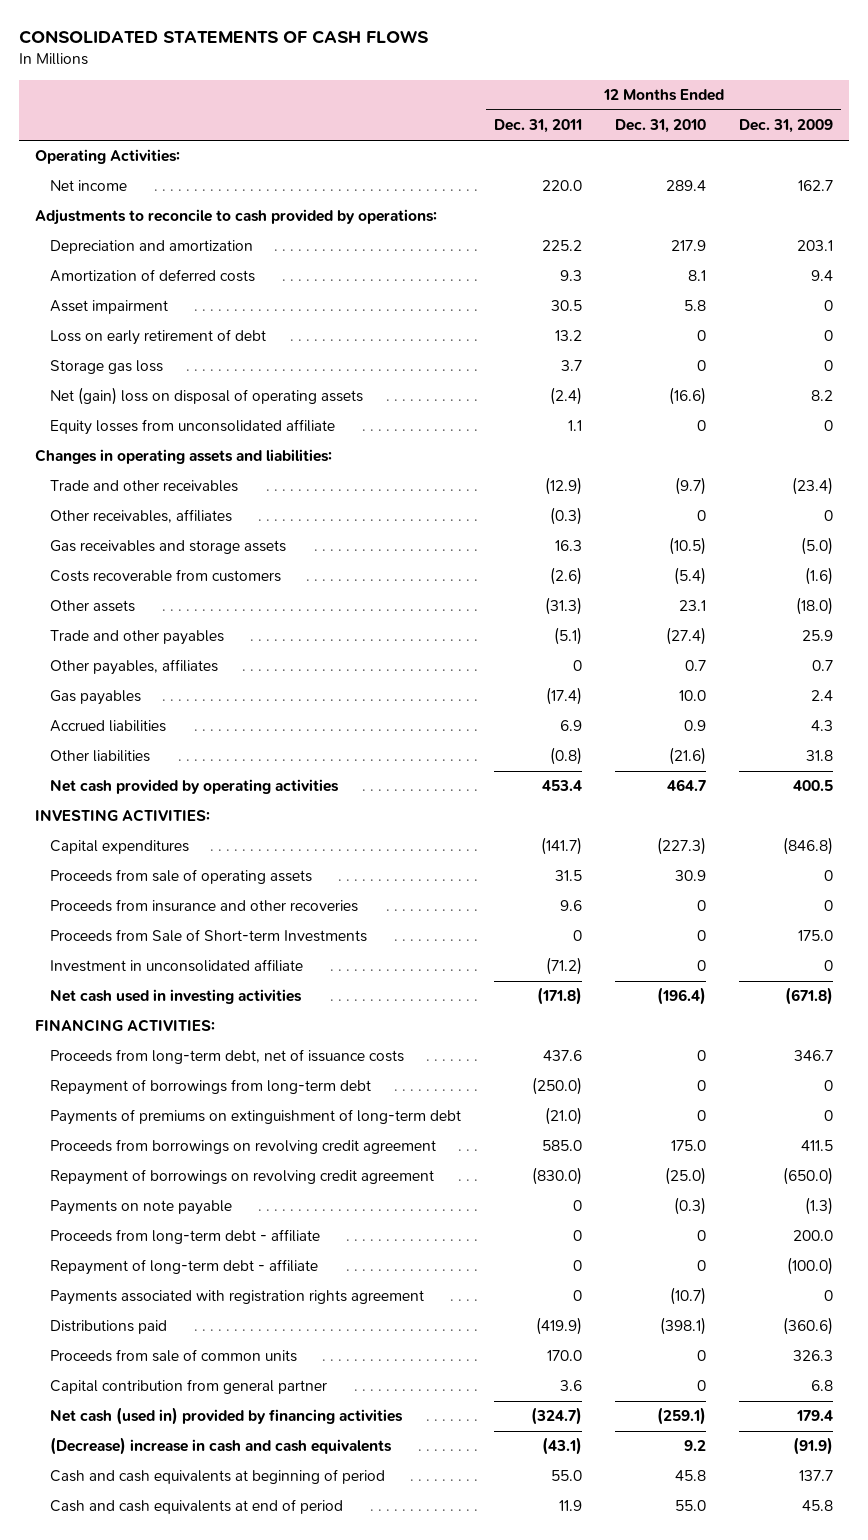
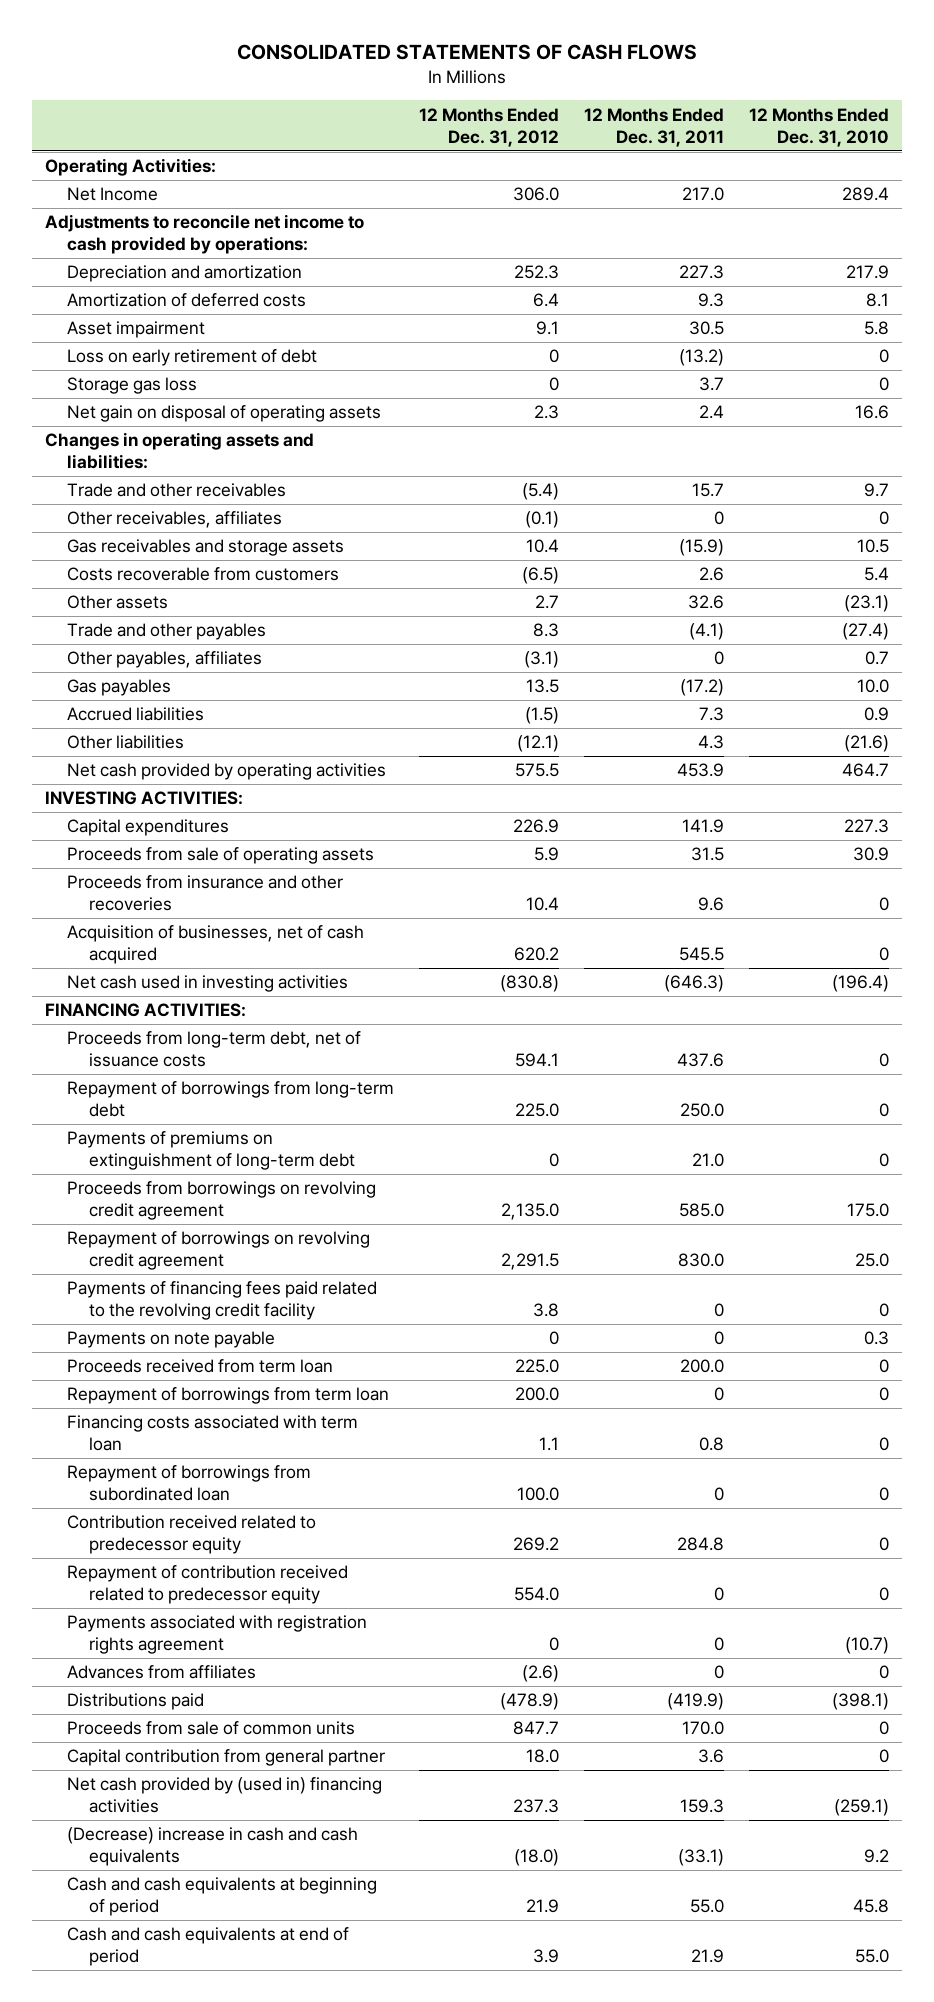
[738,119,833,134] Dec. 31, 2009 -> none
none -> [419,107,560,147] 12 Months Ended Dec. 31, 2012
[50,180,128,192] Net income -> [66,187,158,202] Net Income
[542,180,583,192] 220.0 -> [682,187,725,202] 217.0
[34,209,437,226] Adjustments to reconcile to cash provided by operations: -> [44,214,364,255] Adjustments to reconcile net income to cash provided by operations:
[542,240,583,252] 225.2 -> [679,265,725,280] 227.3
[555,330,583,342] 13.2 -> [679,349,725,367] (13.2)
[50,419,336,436] Equity losses from unconsolidated affiliate -> none
[50,387,364,406] Net (gain) loss on disposal of operating assets -> [66,405,381,423] Net gain on disposal of operating assets
[550,387,583,406] (2.4) -> [699,405,725,420] 2.4
[669,387,707,406] (16.6) -> [855,405,890,420] 16.6
[545,477,583,496] (12.9) -> [692,483,725,498] 15.7
[675,477,707,496] (9.7) -> [864,483,890,498] 9.7
[550,507,583,526] (0.3) -> [714,511,725,526] 0
[555,540,583,552] 16.3 -> [679,539,725,557] (15.9)
[669,537,707,556] (10.5) -> [857,539,890,554] 10.5
[550,567,583,586] (2.6) -> [699,567,725,582] 2.6
[674,567,707,586] (5.4) -> [864,567,890,582] 5.4
[545,597,583,616] (31.3) -> [688,595,725,610] 32.6
[679,600,707,612] 23.1 -> [844,595,890,613] (23.1)
[554,627,583,646] (5.1) -> [689,623,725,641] (4.1)
[546,687,583,706] (17.4) -> [680,679,725,697] (17.2)
[560,720,583,732] 6.9 -> [699,707,725,722] 7.3
[550,747,583,766] (0.8) -> [698,735,725,750] 4.3
[542,780,583,792] 453.4 -> [677,763,725,778] 453.9
[541,837,583,856] (141.7) -> [682,819,725,834] 141.9
[657,837,707,856] (227.3) -> [844,819,890,834] 227.3
[50,929,368,943] Proceeds from Sale of Short-term Investments -> none
[50,959,304,973] Investment in unconsolidated affiliate -> none
none -> [66,925,364,965] Acquisition of businesses, net of cash acquired
[537,987,583,1006] (171.8) -> [664,975,725,993] (646.3)
[532,1077,583,1096] (250.0) -> [680,1103,725,1118] 250.0
[545,1107,583,1126] (21.0) -> [692,1153,725,1168] 21.0
[50,1229,321,1245] Proceeds from long-term debt - affiliate -> none
[50,1259,319,1276] Repayment of long-term debt - affiliate -> none
[532,1167,583,1186] (830.0) -> [678,1253,725,1268] 830.0
[665,1167,707,1186] (25.0) -> [855,1253,890,1268] 25.0
none -> [66,1281,377,1321] Payments of financing fees paid related to the revolving credit facility
[674,1197,707,1216] (0.3) -> [864,1331,890,1346] 0.3
none -> [66,1359,333,1374] Proceeds received from term loan
none -> [66,1387,389,1405] Repayment of borrowings from term loan
none -> [66,1415,358,1452] Financing costs associated with term loan
none -> [66,1465,311,1502] Repayment of borrowings from subordinated loan
none -> [66,1515,316,1555] Contribution received related to predecessor equity
none -> [66,1565,348,1605] Repayment of contribution received related to predecessor equity
none -> [66,1665,256,1680] Advances from affiliates
[50,1407,404,1426] Net cash (used in) provided by financing activities -> [66,1777,382,1814] Net cash provided by (used in) financing activities
[531,1407,583,1426] (324.7) -> [680,1799,725,1814] 159.3
[542,1437,583,1456] (43.1) -> [678,1849,725,1867] (33.1)
[559,1500,583,1512] 11.9 -> [691,1949,725,1964] 21.9

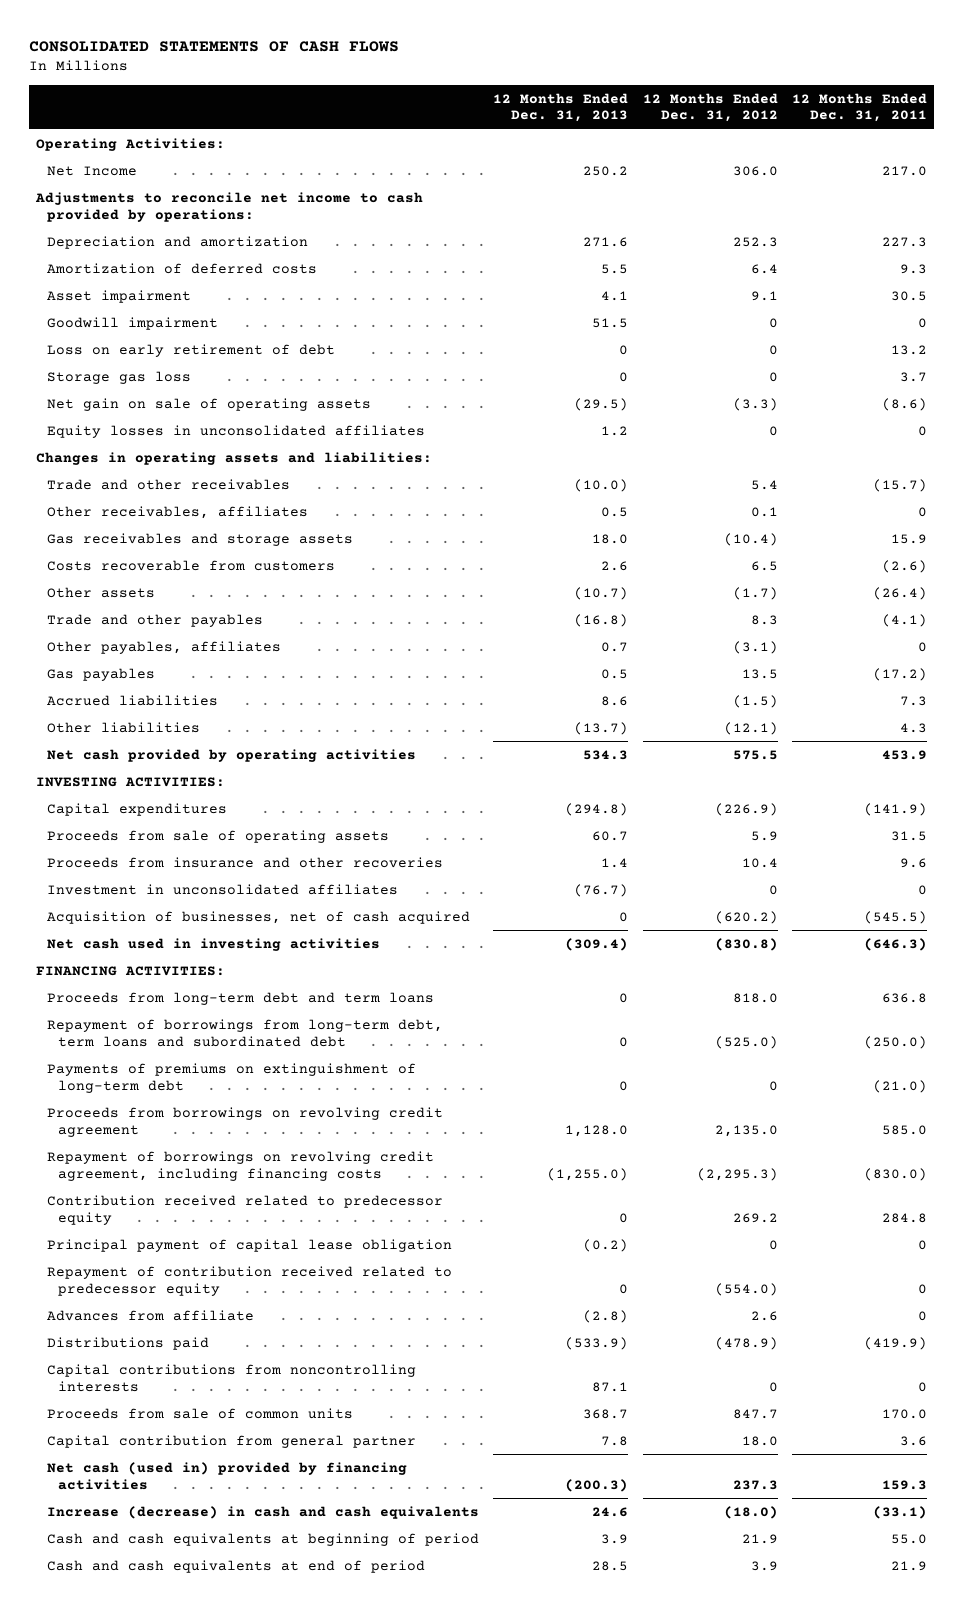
[749,107,890,147] 12 Months Ended Dec. 31, 2010 -> none
none -> [493,92,629,123] 12 Months Ended Dec. 31, 2013
none -> [46,316,218,330] Goodwill impairment
[679,349,725,367] (13.2) -> [891,344,928,355] 13.2
[66,405,381,423] Net gain on disposal of operating assets -> [46,397,371,411] Net gain on sale of operating assets
[534,405,560,420] 2.3 -> [732,397,778,411] (3.3)
[699,405,725,420] 2.4 -> [882,397,928,411] (8.6)
none -> [46,424,425,438] Equity losses in unconsolidated affiliates
[522,483,560,501] (5.4) -> [750,479,778,490] 5.4
[692,483,725,498] 15.7 -> [873,478,928,492] (15.7)
[525,511,560,529] (0.1) -> [750,506,778,517] 0.1
[526,539,560,554] 10.4 -> [723,532,778,546] (10.4)
[679,539,725,557] (15.9) -> [891,533,928,544] 15.9
[522,567,560,585] (6.5) -> [750,560,778,571] 6.5
[699,567,725,582] 2.6 -> [882,559,928,573] (2.6)
[535,595,560,610] 2.7 -> [732,586,778,600] (1.7)
[688,595,725,610] 32.6 -> [873,586,928,600] (26.4)
[513,819,560,834] 226.9 -> [714,802,778,816] (226.9)
[682,819,725,834] 141.9 -> [864,802,928,816] (141.9)
none -> [46,883,398,895] Investment in unconsolidated affiliates
[514,947,560,962] 620.2 -> [714,910,778,924] (620.2)
[679,947,725,962] 545.5 -> [864,910,928,924] (545.5)
[66,1031,361,1068] Proceeds from long-term debt, net of issuance costs -> [46,991,434,1005] Proceeds from long-term debt and term loans
[515,1053,560,1068] 594.1 -> [732,992,778,1003] 818.0
[677,1053,725,1068] 437.6 -> [882,992,928,1003] 636.8
[66,1081,394,1118] Repayment of borrowings from long-term debt -> [46,1018,443,1047] Repayment of borrowings from long-term debt, term loans and subordinated debt
[515,1103,560,1118] 225.0 -> [714,1035,778,1049] (525.0)
[680,1103,725,1118] 250.0 -> [864,1035,928,1049] (250.0)
[692,1153,725,1168] 21.0 -> [873,1079,928,1093] (21.0)
[66,1281,377,1321] Payments of financing fees paid related to the revolving credit facility -> none
[66,1331,275,1349] Payments on note payable -> none
[66,1359,333,1374] Proceeds received from term loan -> none
[66,1387,389,1405] Repayment of borrowings from term loan -> none
[66,1415,358,1452] Financing costs associated with term loan -> none
[66,1465,311,1502] Repayment of borrowings from subordinated loan -> none
[66,1231,370,1271] Repayment of borrowings on revolving credit agreement -> [46,1150,434,1181] Repayment of borrowings on revolving credit agreement, including financing costs
[501,1253,560,1271] 2,291.5 -> [696,1167,778,1181] (2,295.3)
[678,1253,725,1268] 830.0 -> [864,1167,928,1181] (830.0)
[66,1615,367,1655] Payments associated with registration rights agreement -> none
none -> [46,1238,452,1252] Principal payment of capital lease obligation
[514,1587,560,1602] 554.0 -> [714,1282,778,1296] (554.0)
[66,1665,256,1680] Advances from affiliates -> [46,1309,254,1321] Advances from affiliate
[522,1665,560,1683] (2.6) -> [750,1310,778,1321] 2.6
none -> [46,1363,416,1392] Capital contributions from noncontrolling interests
[66,1777,382,1814] Net cash provided by (used in) financing activities -> [46,1461,407,1490] Net cash (used in) provided by financing activities
[66,1827,358,1867] (Decrease) increase in cash and cash equivalents -> [46,1505,479,1519] Increase (decrease) in cash and cash equivalents

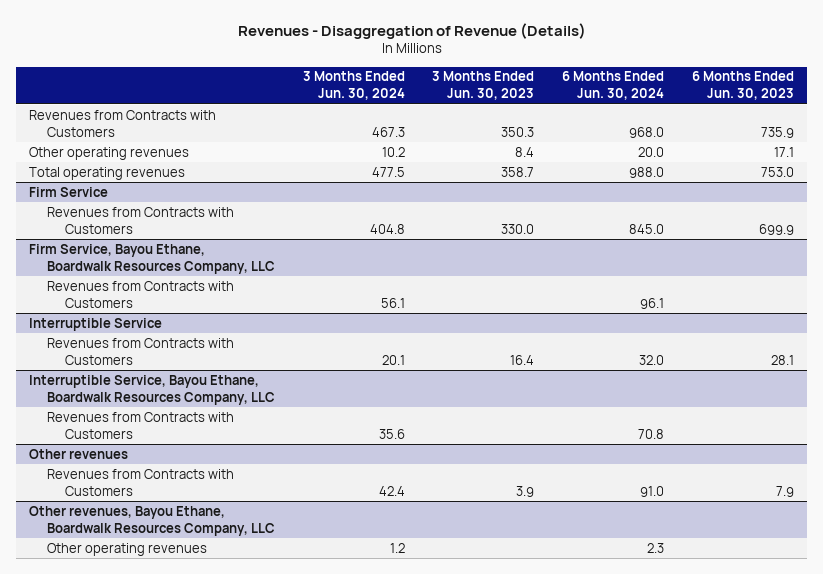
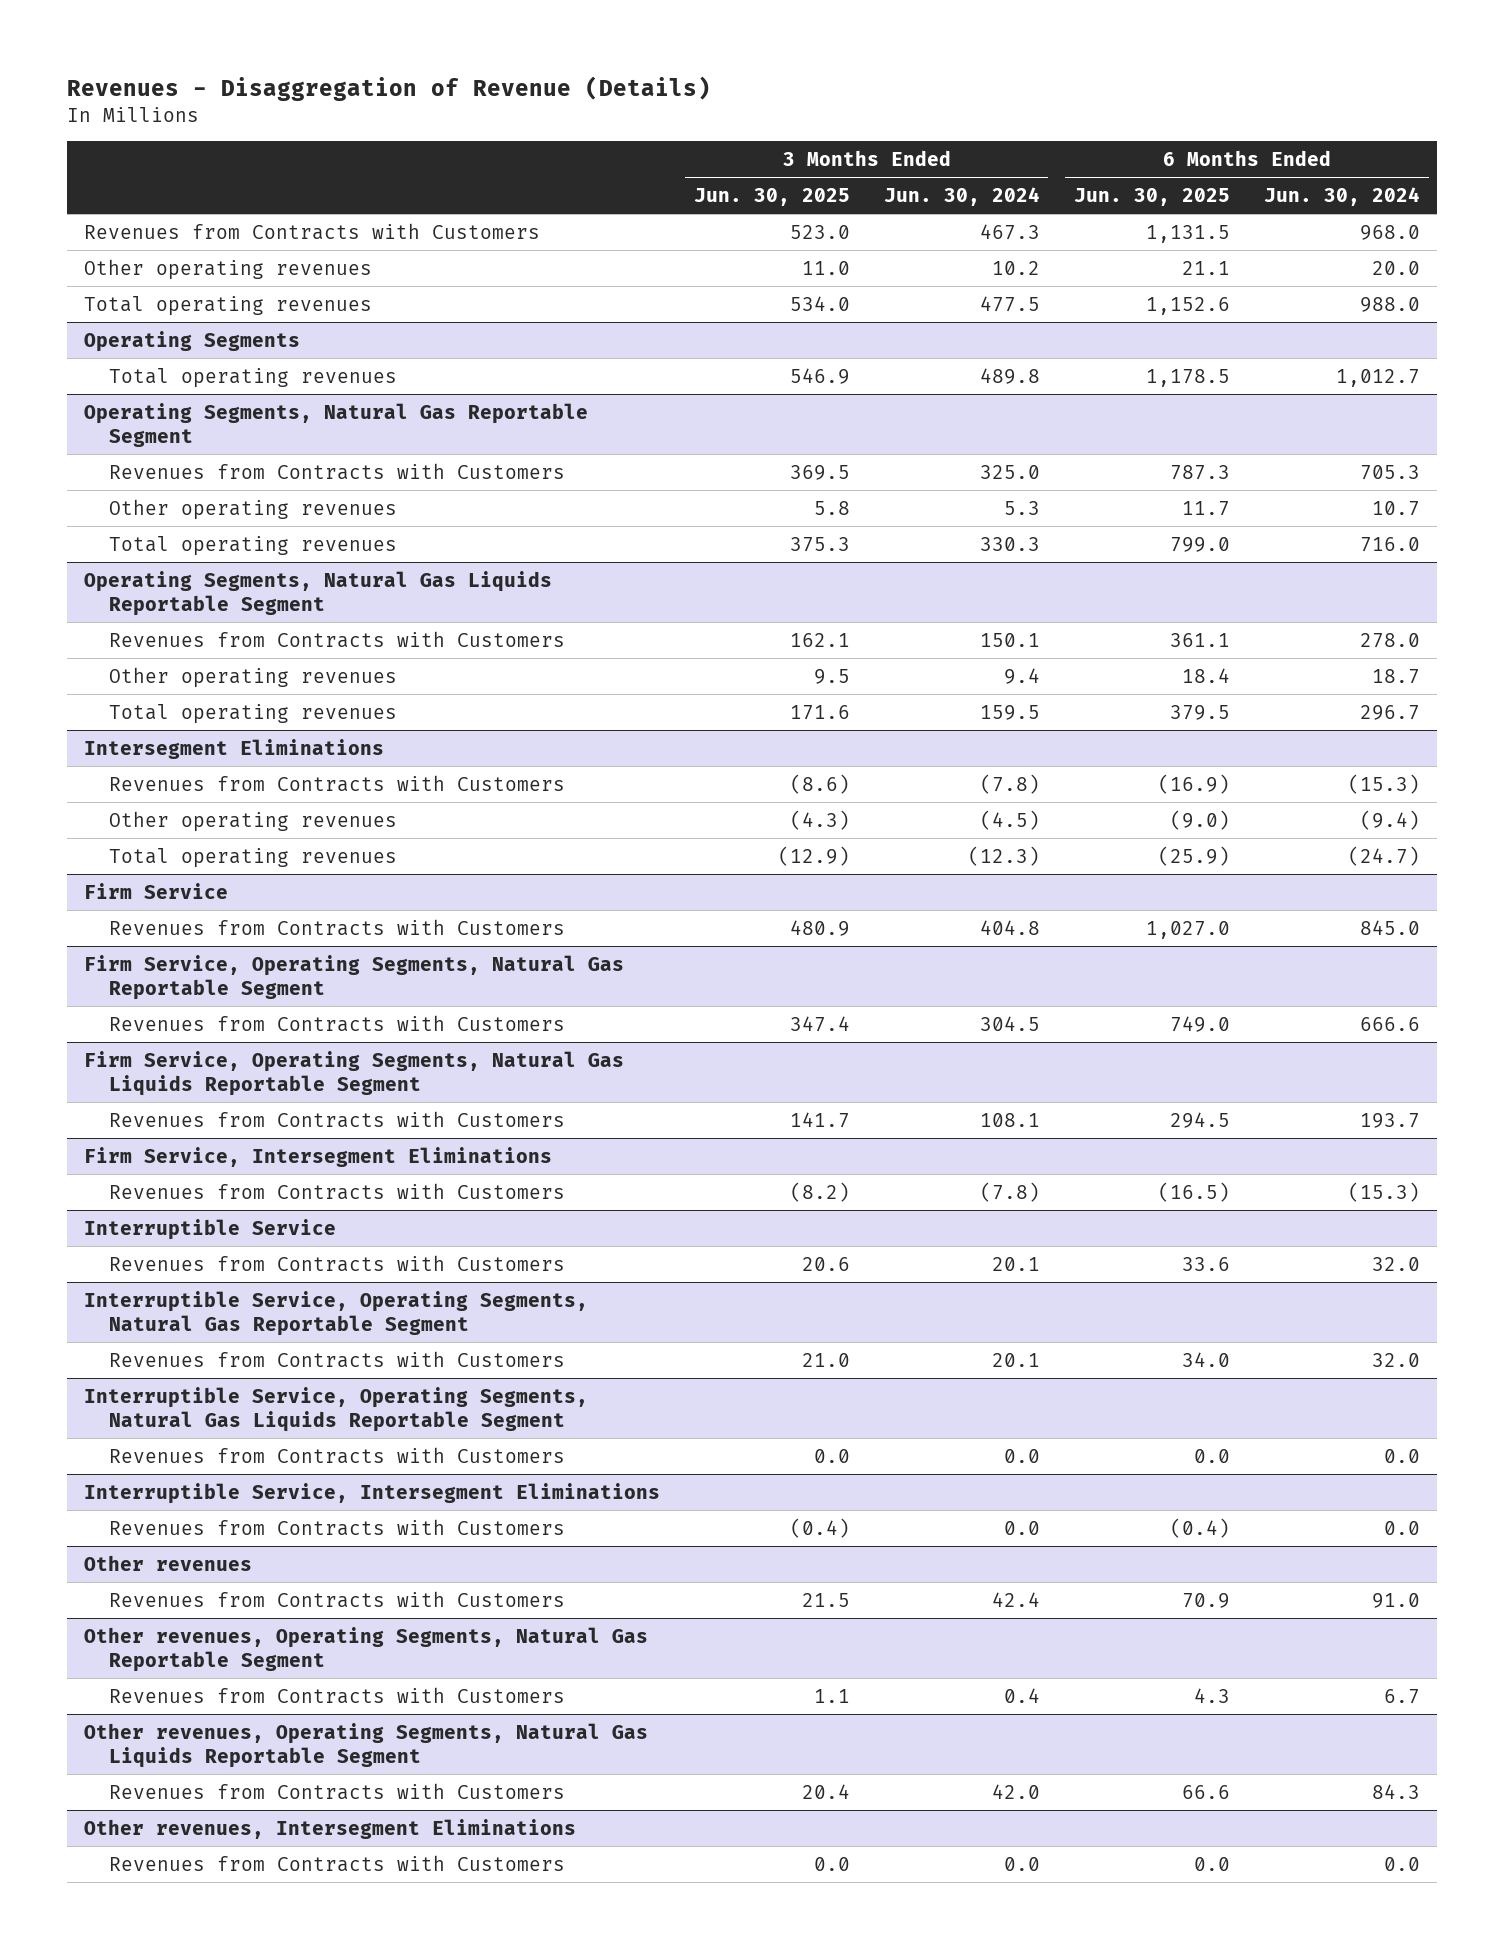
[432,71,535,101] 3 Months Ended Jun. 30, 2023 -> none
[691,71,794,101] 6 Months Ended Jun. 30, 2023 -> none
none -> [693,187,850,206] Jun. 30, 2025
none -> [1073,187,1230,206] Jun. 30, 2025
none -> [83,330,300,352] Operating Segments
none -> [108,367,397,388] Total operating revenues
none -> [83,402,588,447] Operating Segments, Natural Gas Reportable Segment
none -> [108,462,565,480] Revenues from Contracts with Customers
none -> [108,498,397,520] Other operating revenues
none -> [108,535,397,556] Total operating revenues
none -> [83,570,552,616] Operating Segments, Natural Gas Liquids Reportable Segment
none -> [108,630,565,648] Revenues from Contracts with Customers
none -> [108,666,397,688] Other operating revenues
none -> [108,703,397,724] Total operating revenues
none -> [83,738,384,759] Intersegment Eliminations
none -> [108,774,565,792] Revenues from Contracts with Customers
none -> [108,810,397,832] Other operating revenues
none -> [108,847,397,868] Total operating revenues
[29,243,276,274] Firm Service, Bayou Ethane, Boardwalk Resources Company, LLC -> none
none -> [83,954,624,1000] Firm Service, Operating Segments, Natural Gas Reportable Segment
[380,297,405,308] 56.1 -> [979,1015,1040,1031] 304.5
[640,297,665,309] 96.1 -> [1360,1016,1421,1031] 666.6
none -> [83,1050,624,1096] Firm Service, Operating Segments, Natural Gas Liquids Reportable Segment
none -> [108,1110,565,1128] Revenues from Contracts with Customers
none -> [83,1146,552,1167] Firm Service, Intersegment Eliminations
none -> [108,1182,565,1200] Revenues from Contracts with Customers
[29,374,276,405] Interruptible Service, Bayou Ethane, Boardwalk Resources Company, LLC -> none
none -> [83,1290,588,1336] Interruptible Service, Operating Segments, Natural Gas Reportable Segment
[378,428,405,439] 35.6 -> [991,1352,1040,1367] 20.1
[638,428,665,439] 70.8 -> [1372,1352,1421,1367] 32.0
none -> [83,1386,588,1432] Interruptible Service, Operating Segments, Natural Gas Liquids Reportable Segment
none -> [108,1446,565,1464] Revenues from Contracts with Customers
none -> [83,1482,660,1504] Interruptible Service, Intersegment Eliminations
none -> [108,1518,565,1536] Revenues from Contracts with Customers
[29,505,276,536] Other revenues, Bayou Ethane, Boardwalk Resources Company, LLC -> none
[47,542,208,556] Other operating revenues -> none
none -> [83,1626,648,1672] Other revenues, Operating Segments, Natural Gas Reportable Segment
none -> [108,1686,565,1704] Revenues from Contracts with Customers
none -> [83,1722,648,1768] Other revenues, Operating Segments, Natural Gas Liquids Reportable Segment
none -> [108,1782,565,1800] Revenues from Contracts with Customers
none -> [83,1818,576,1839] Other revenues, Intersegment Eliminations
none -> [108,1854,565,1872] Revenues from Contracts with Customers

